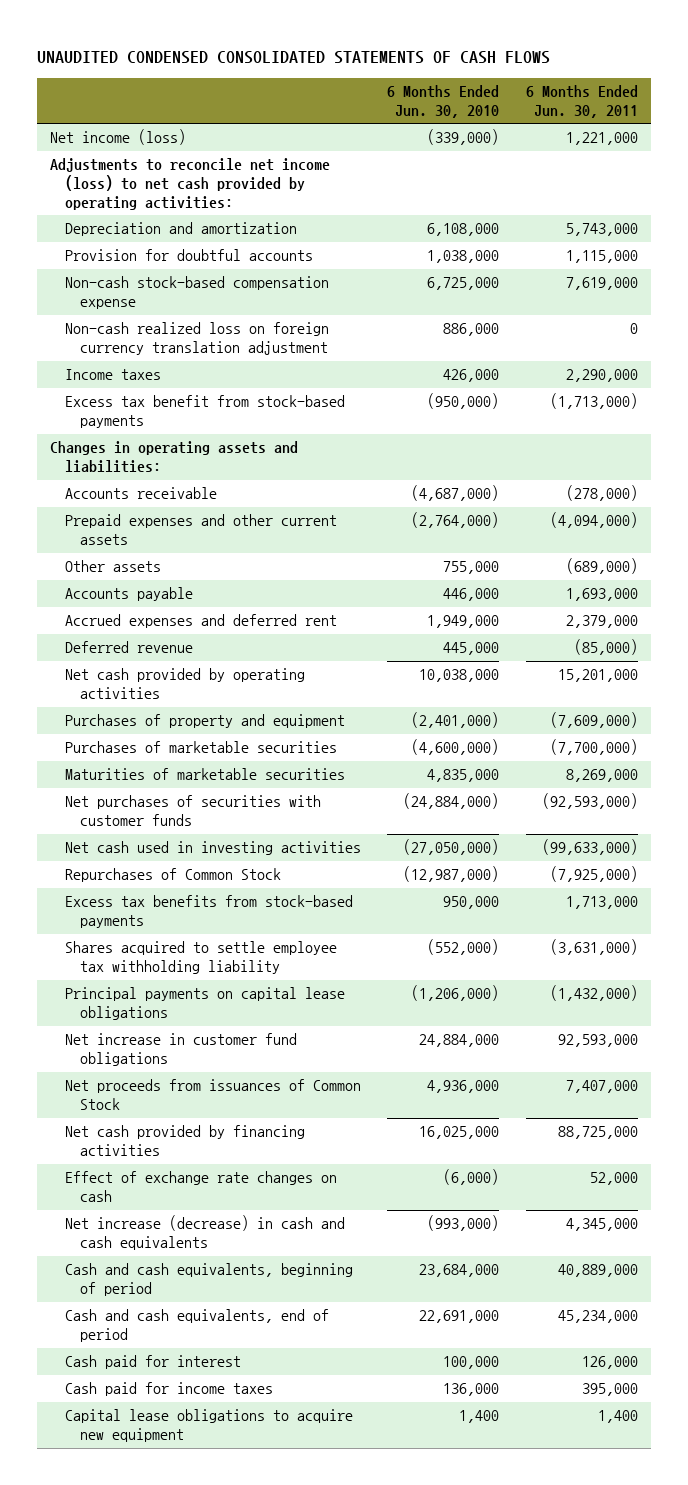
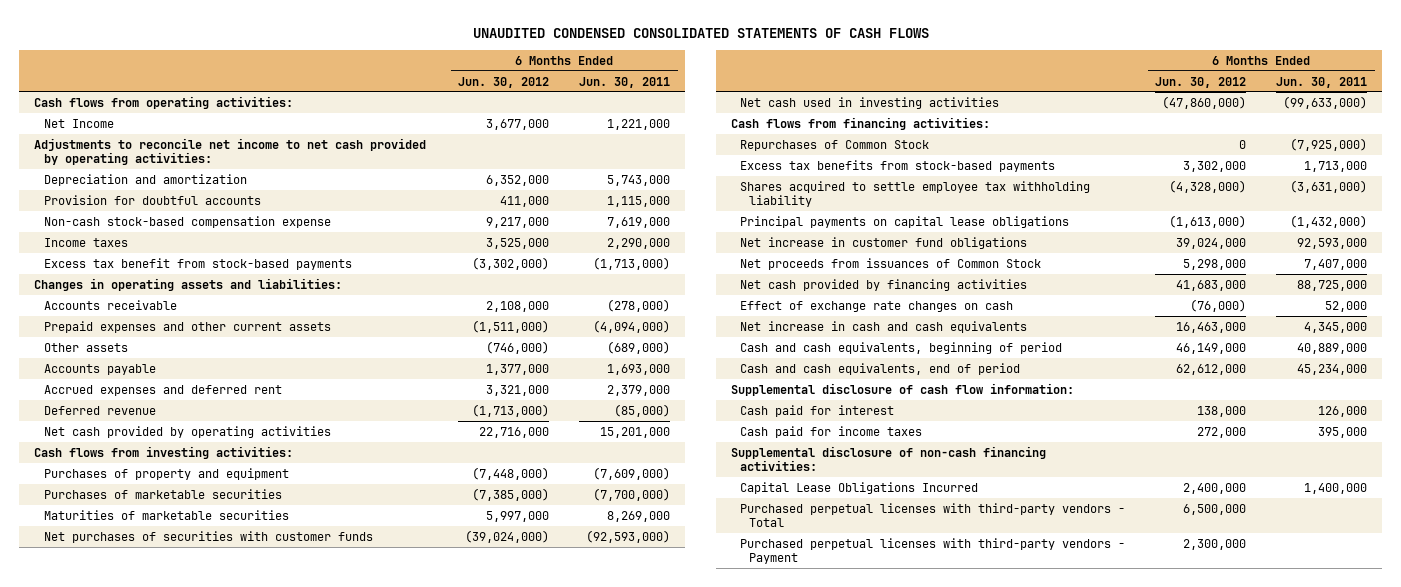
[387,85,500,118] 6 Months Ended Jun. 30, 2010 -> none
none -> [458,76,550,88] Jun. 30, 2012
none -> [34,95,294,109] Cash flows from operating activities:
[50,129,187,146] Net income (loss) -> [43,118,114,128] Net Income
[50,158,331,210] Adjustments to reconcile net income (loss) to net cash provided by operating activities: -> [34,137,427,166] Adjustments to reconcile net income to net cash provided by operating activities:
[65,322,330,356] Non-cash realized loss on foreign currency translation adjustment -> none
none -> [34,445,294,459] Cash flows from investing activities:
none -> [730,116,990,130] Cash flows from financing activities:
[65,1215,346,1251] Net increase (decrease) in cash and cash equivalents -> [740,320,1028,333] Net increase in cash and cash equivalents
none -> [730,382,1074,396] Supplemental disclosure of cash flow information:
none -> [730,445,1046,472] Supplemental disclosure of non-cash financing activities:
[65,1409,354,1443] Capital lease obligations to acquire new equipment -> [740,481,979,494] Capital Lease Obligations Incurred
[597,1410,638,1424] 1,400 -> [1304,482,1368,494] 1,400,000
none -> [740,502,1126,528] Purchased perpetual licenses with third-party vendors - Total
none -> [740,537,1126,565] Purchased perpetual licenses with third-party vendors - Payment

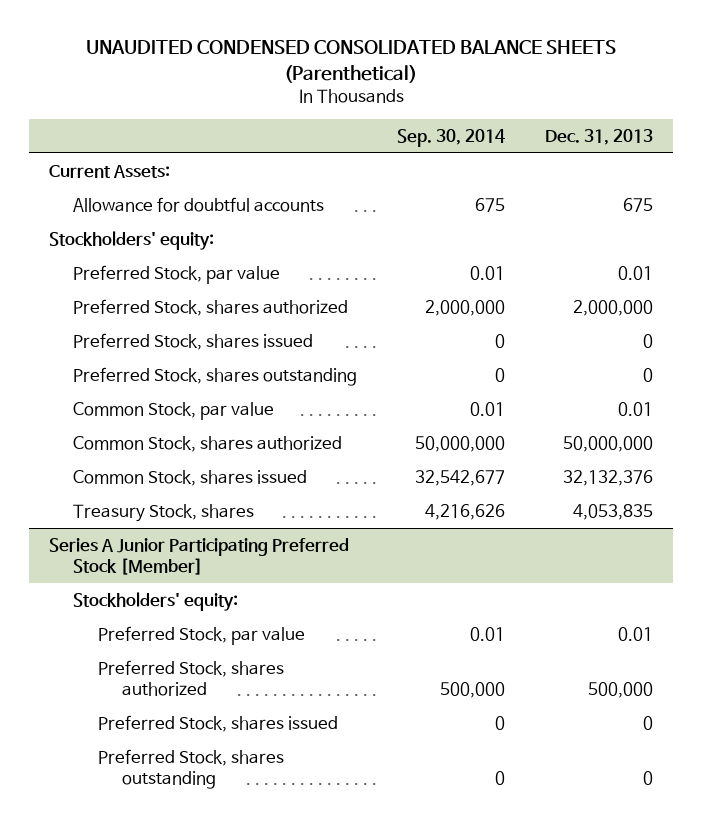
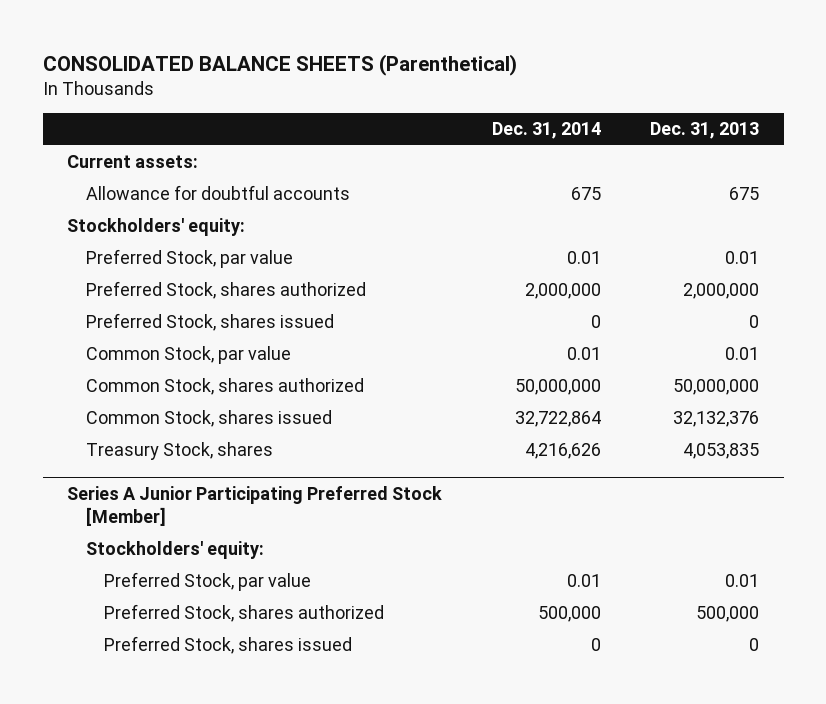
[85,40,616,83] UNAUDITED CONDENSED CONSOLIDATED BALANCE SHEETS (Parenthetical) -> [42,53,517,76] CONSOLIDATED BALANCE SHEETS (Parenthetical)
[396,128,505,147] Sep. 30, 2014 -> none
none -> [491,122,601,140] Dec. 31, 2014
[48,164,170,178] Current Assets: -> [67,155,199,169] Current assets:
[73,366,358,386] Preferred Stock, shares outstanding -> none
[97,748,284,790] Preferred Stock, shares outstanding -> none

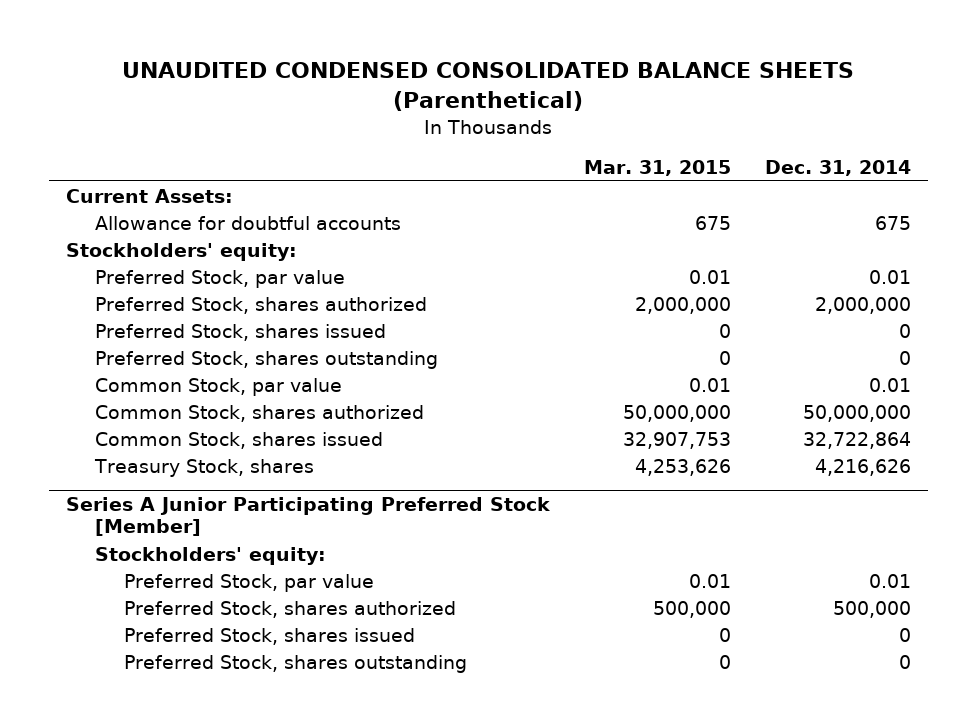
[42,53,517,76] CONSOLIDATED BALANCE SHEETS (Parenthetical) -> [122,62,855,112] UNAUDITED CONDENSED CONSOLIDATED BALANCE SHEETS (Parenthetical)
[650,122,760,140] Dec. 31, 2013 -> none
none -> [583,159,731,176] Mar. 31, 2015
[67,155,199,169] Current assets: -> [65,188,233,203] Current Assets:
none -> [94,350,438,369] Preferred Stock, shares outstanding
none -> [123,654,467,673] Preferred Stock, shares outstanding

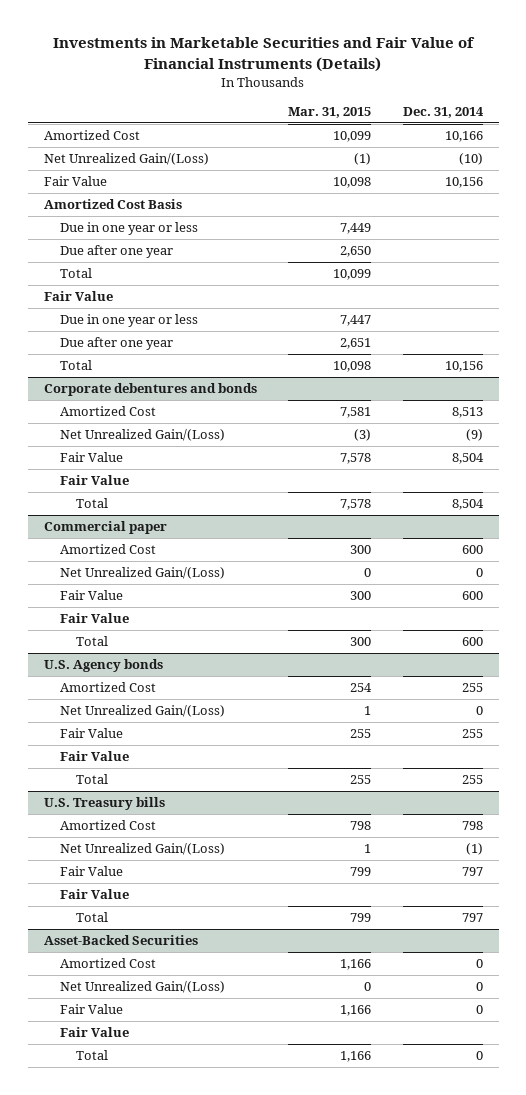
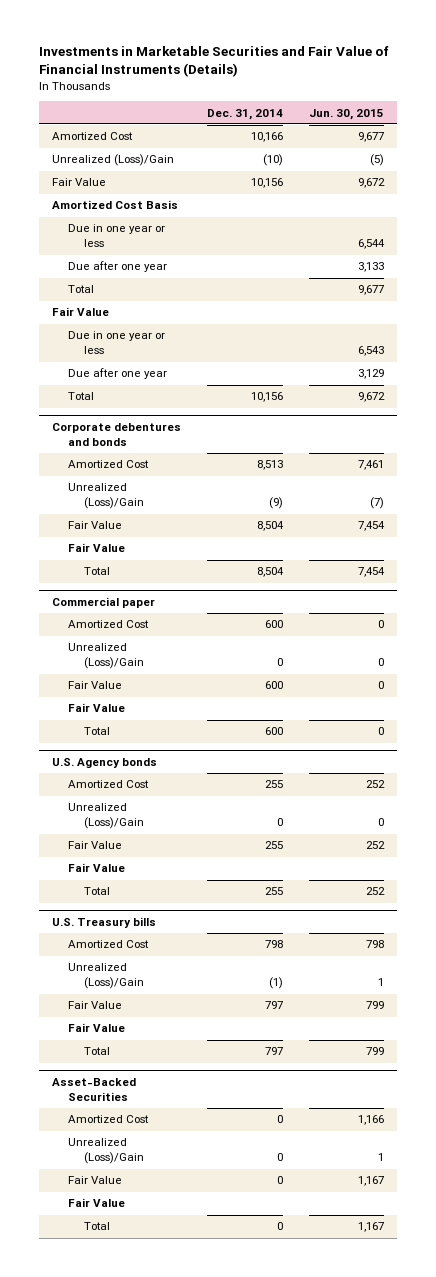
[288,106,372,118] Mar. 31, 2015 -> none
none -> [309,108,385,120] Jun. 30, 2015
[43,153,209,166] Net Unrealized Gain/(Loss) -> [51,154,174,167] Unrealized (Loss)/Gain
[59,429,225,442] Net Unrealized Gain/(Loss) -> [67,483,144,510] Unrealized (Loss)/Gain
[59,567,225,580] Net Unrealized Gain/(Loss) -> [67,643,144,670] Unrealized (Loss)/Gain
[59,705,225,718] Net Unrealized Gain/(Loss) -> [67,803,144,830] Unrealized (Loss)/Gain
[59,843,225,856] Net Unrealized Gain/(Loss) -> [67,963,144,990] Unrealized (Loss)/Gain
[59,981,225,994] Net Unrealized Gain/(Loss) -> [67,1138,144,1165] Unrealized (Loss)/Gain

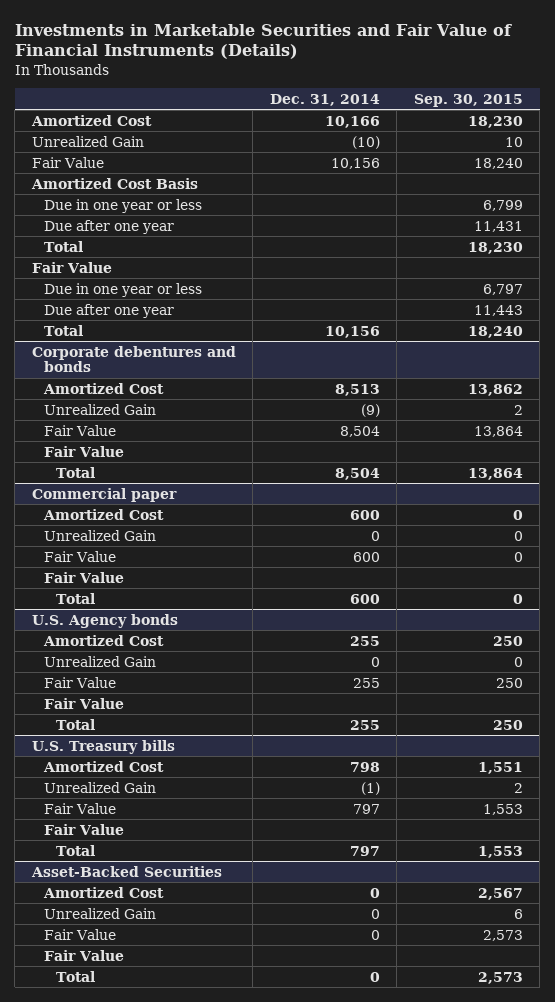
[309,108,385,120] Jun. 30, 2015 -> none
none -> [413,93,523,107] Sep. 30, 2015
[51,154,174,167] Unrealized (Loss)/Gain -> [31,135,144,147] Unrealized Gain
[67,483,144,510] Unrealized (Loss)/Gain -> [43,403,156,415] Unrealized Gain
[67,643,144,670] Unrealized (Loss)/Gain -> [43,529,156,541] Unrealized Gain
[67,803,144,830] Unrealized (Loss)/Gain -> [43,655,156,667] Unrealized Gain
[67,963,144,990] Unrealized (Loss)/Gain -> [43,781,156,793] Unrealized Gain
[67,1138,144,1165] Unrealized (Loss)/Gain -> [43,907,156,919] Unrealized Gain

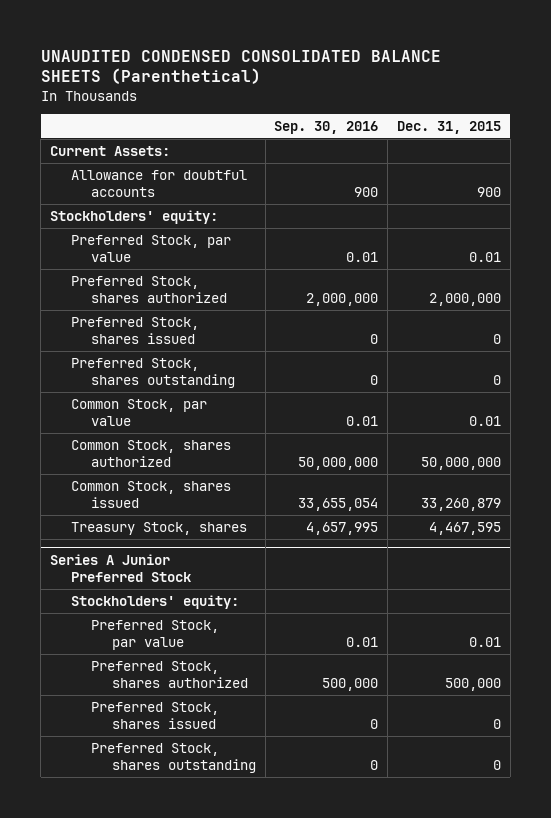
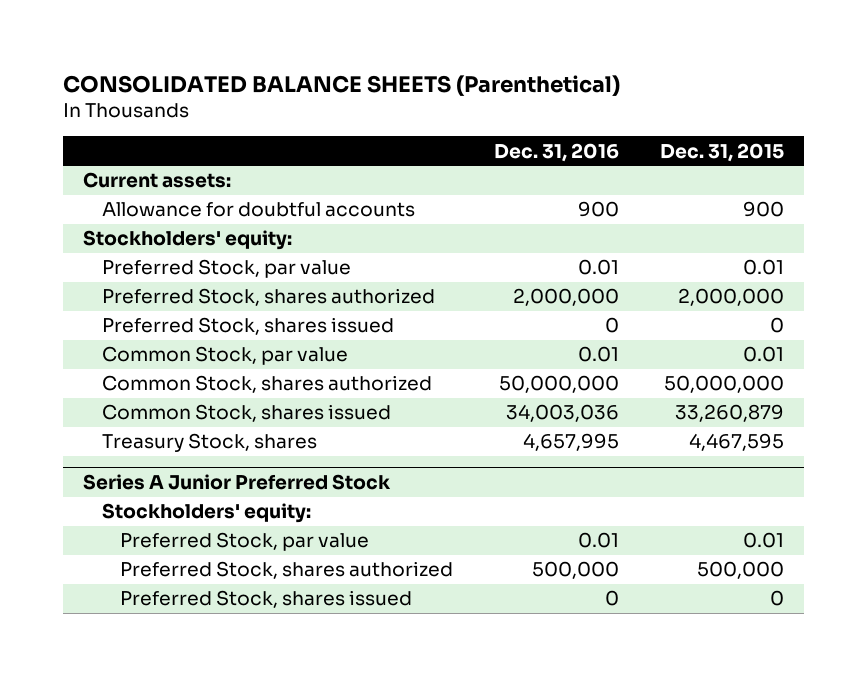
[40,49,441,85] UNAUDITED CONDENSED CONSOLIDATED BALANCE SHEETS (Parenthetical) -> [62,75,620,97] CONSOLIDATED BALANCE SHEETS (Parenthetical)
[274,120,379,134] Sep. 30, 2016 -> none
none -> [494,142,620,162] Dec. 31, 2016
[49,145,170,156] Current Assets: -> [83,172,232,189] Current assets:
[70,357,236,389] Preferred Stock, shares outstanding -> none
[91,742,256,774] Preferred Stock, shares outstanding -> none

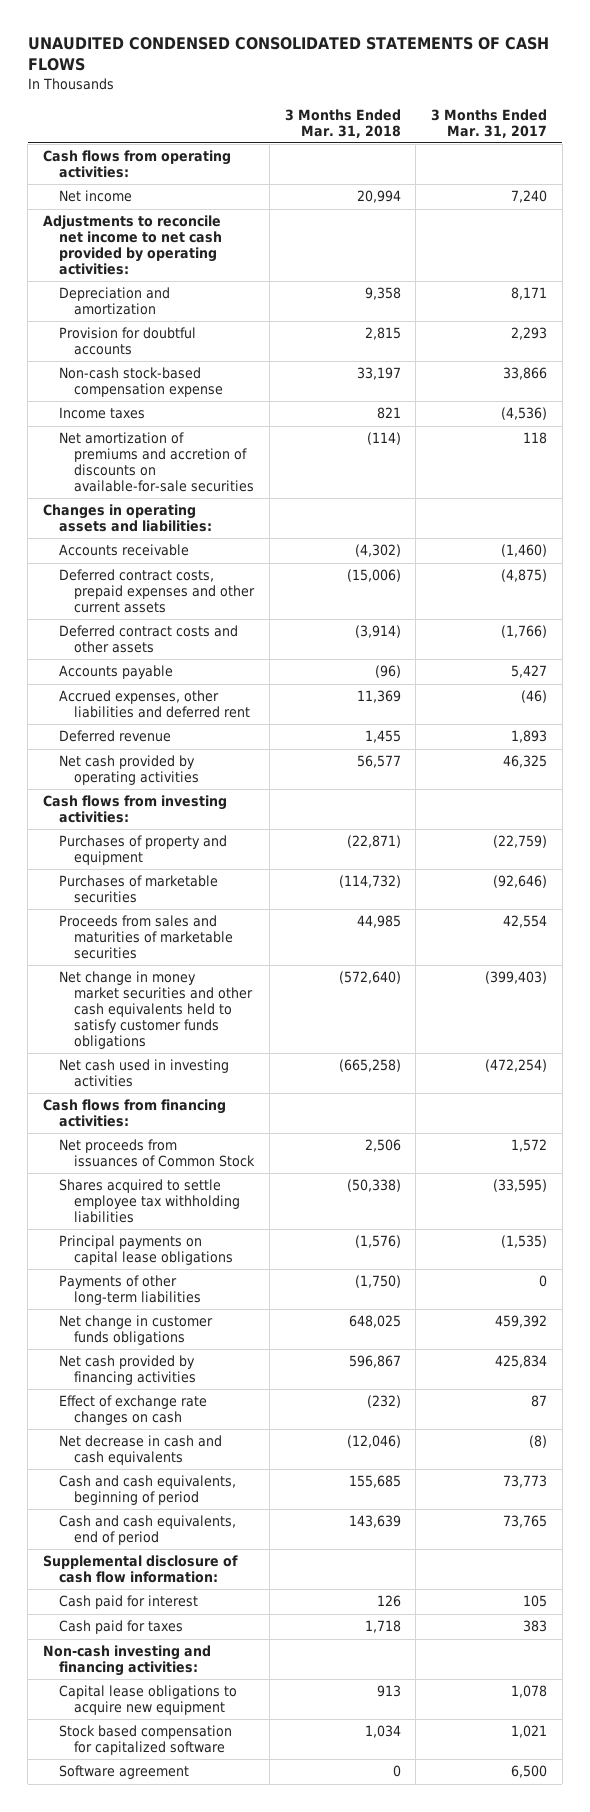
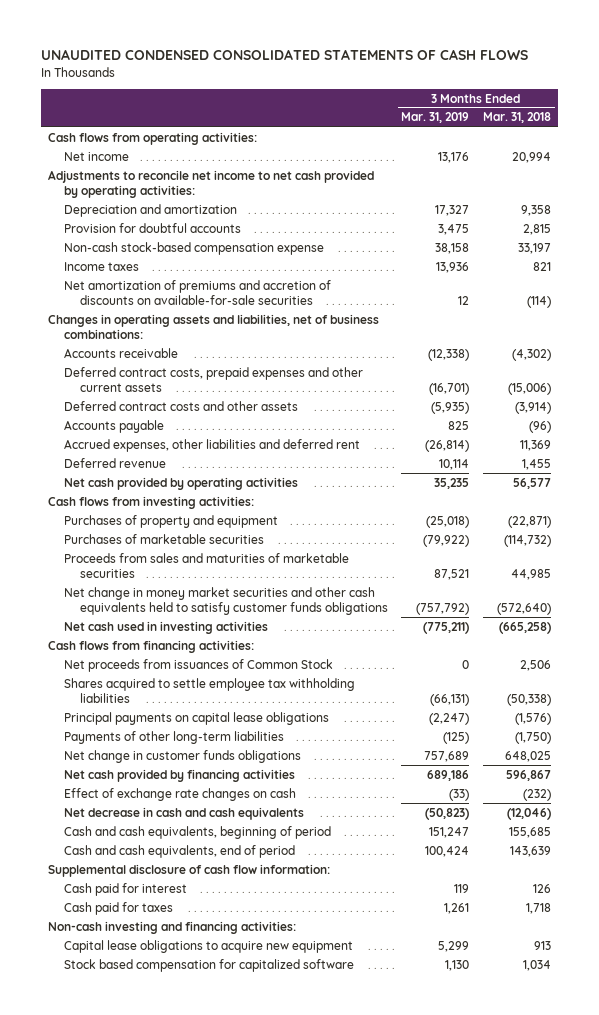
[430,108,547,138] 3 Months Ended Mar. 31, 2017 -> none
none -> [401,112,470,124] Mar. 31, 2019
[43,504,212,533] Changes in operating assets and liabilities: -> [48,313,380,339] Changes in operating assets and liabilities, net of business combinations:
[58,1765,189,1780] Software agreement -> none

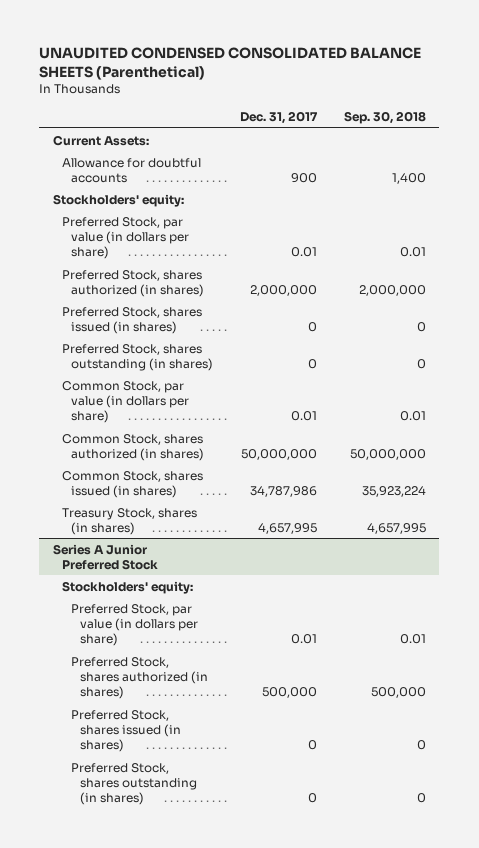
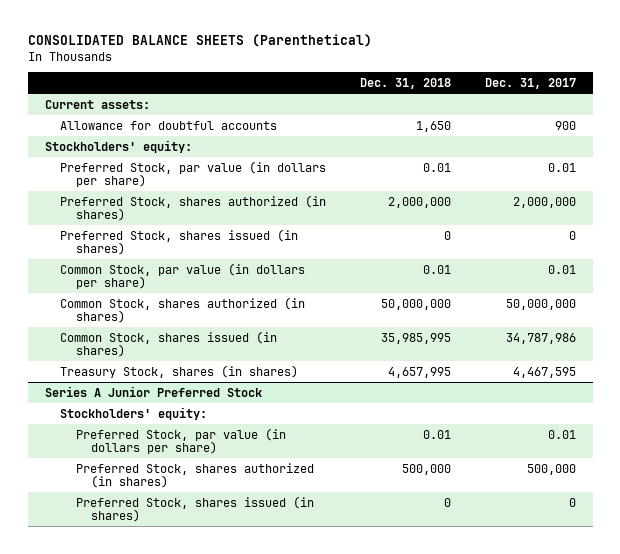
[39,47,422,81] UNAUDITED CONDENSED CONSOLIDATED BALANCE SHEETS (Parenthetical) -> [27,34,372,48] CONSOLIDATED BALANCE SHEETS (Parenthetical)
[343,111,426,125] Sep. 30, 2018 -> none
none -> [360,77,452,89] Dec. 31, 2018
[52,134,149,146] Current Assets: -> [44,99,150,109] Current assets:
[61,343,214,371] Preferred Stock, shares outstanding (in shares) -> none
[258,522,318,534] 4,657,995 -> [512,366,576,378] 4,467,595
[71,762,198,806] Preferred Stock, shares outstanding (in shares) -> none

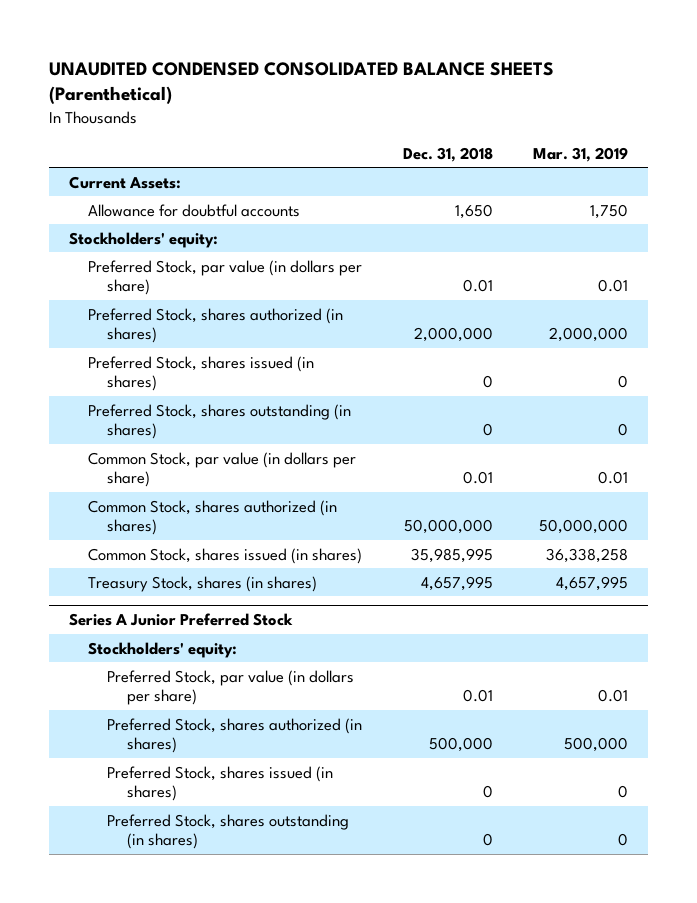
[27,34,372,48] CONSOLIDATED BALANCE SHEETS (Parenthetical) -> [48,61,554,105] UNAUDITED CONDENSED CONSOLIDATED BALANCE SHEETS (Parenthetical)
[484,77,576,89] Dec. 31, 2017 -> none
none -> [532,146,628,162] Mar. 31, 2019
[44,99,150,109] Current assets: -> [68,175,181,189] Current Assets:
none -> [88,403,352,440] Preferred Stock, shares outstanding (in shares)
none -> [107,813,350,850] Preferred Stock, shares outstanding (in shares)

